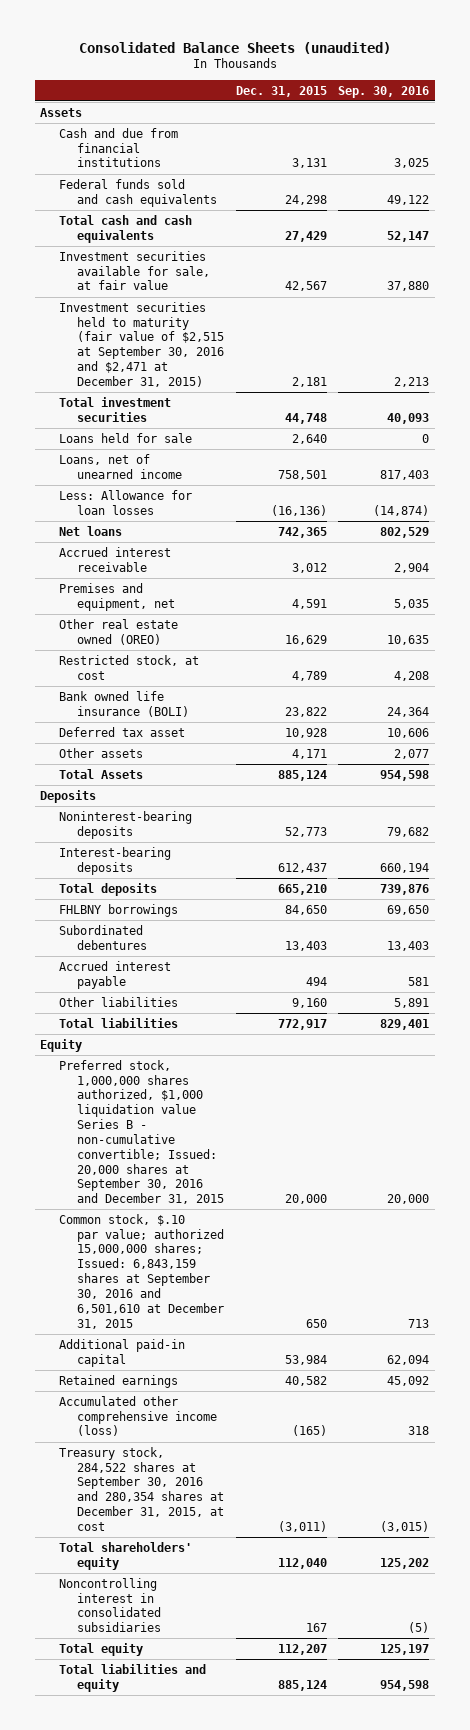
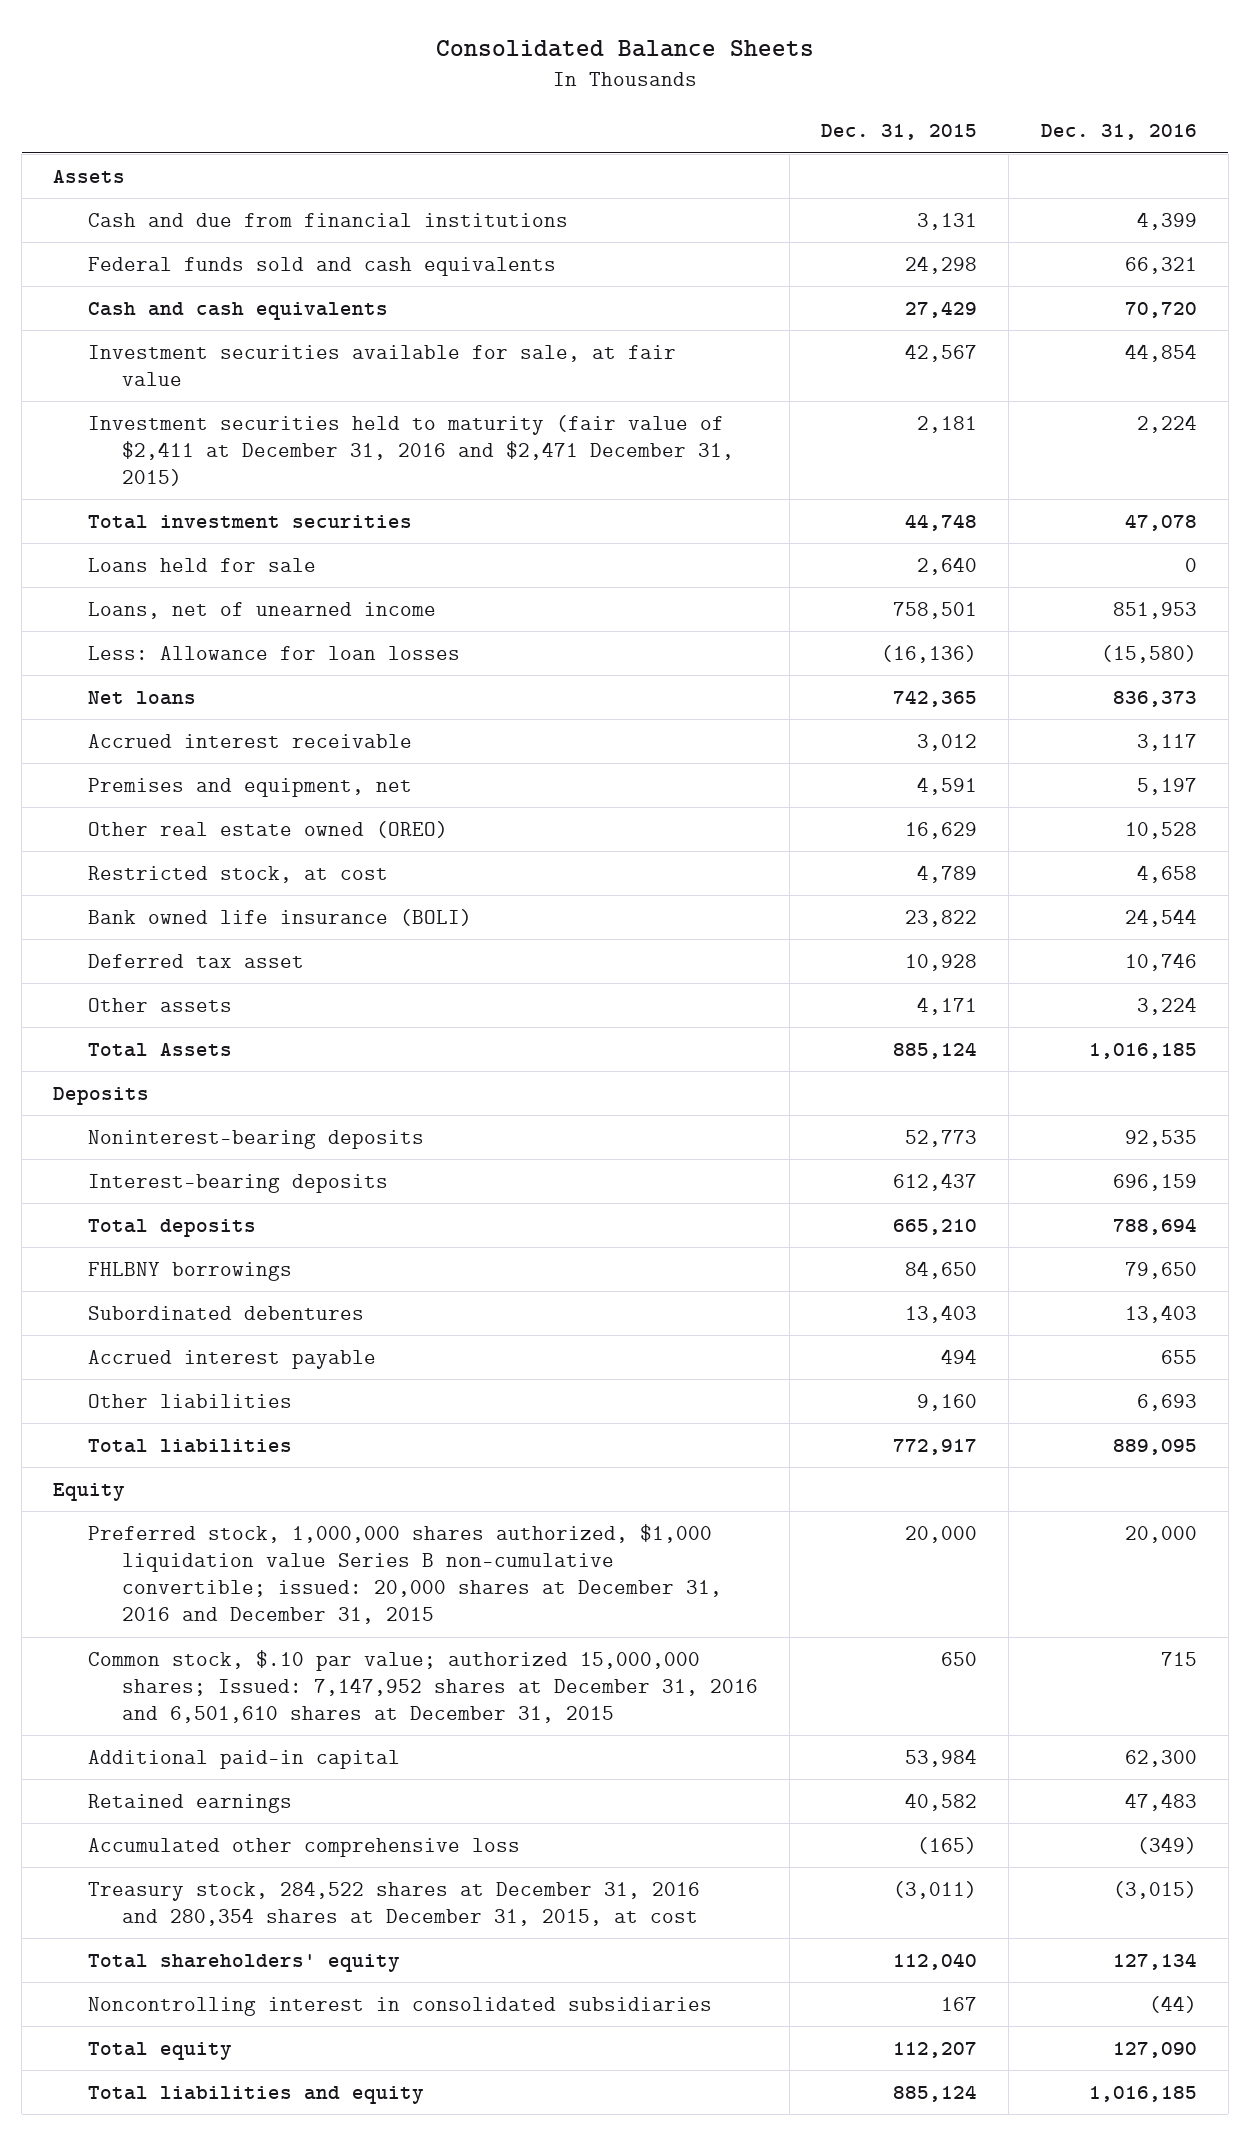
[78,41,391,54] Consolidated Balance Sheets (unaudited) -> [435,40,814,58] Consolidated Balance Sheets
[338,85,430,98] Sep. 30, 2016 -> none
none -> [1040,124,1197,141] Dec. 31, 2016
[58,214,192,243] Total cash and cash equivalents -> [87,301,388,320] Cash and cash equivalents
[58,301,225,387] Investment securities held to maturity (fair value of $2,515 at September 30, 2016 and $2,471 at December 31, 2015) -> [87,414,735,487] Investment securities held to maturity (fair value of $2,411 at December 31, 2016 and $2,471 December 31, 2015)
[58,1059,225,1205] Preferred stock, 1,000,000 shares authorized, $1,000 liquidation value Series B - non-cumulative convertible; Issued: 20,000 shares at September 30, 2016 and December 31, 2015 -> [87,1523,723,1625] Preferred stock, 1,000,000 shares authorized, $1,000 liquidation value Series B non-cumulative convertible; issued: 20,000 shares at December 31, 2016 and December 31, 2015
[58,1213,225,1329] Common stock, $.10 par value; authorized 15,000,000 shares; Issued: 6,843,159 shares at September 30, 2016 and 6,501,610 at December 31, 2015 -> [87,1649,759,1724] Common stock, $.10 par value; authorized 15,000,000 shares; Issued: 7,147,952 shares at December 31, 2016 and 6,501,610 shares at December 31, 2015
[58,1395,218,1437] Accumulated other comprehensive income (loss) -> [87,1837,520,1857] Accumulated other comprehensive loss
[58,1446,225,1531] Treasury stock, 284,522 shares at September 30, 2016 and 280,354 shares at December 31, 2015, at cost -> [87,1880,700,1926] Treasury stock, 284,522 shares at December 31, 2016 and 280,354 shares at December 31, 2015, at cost

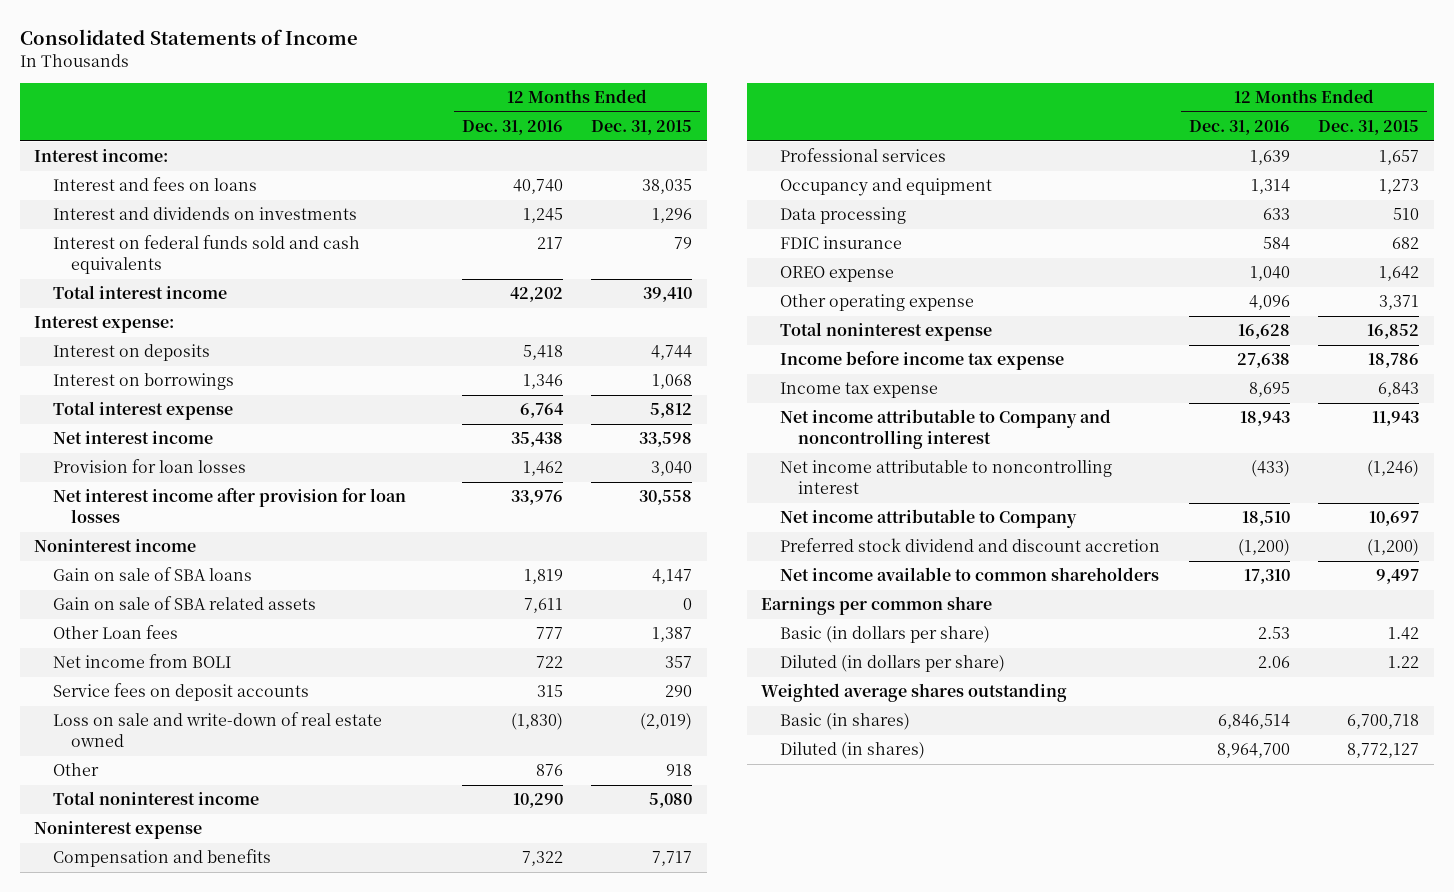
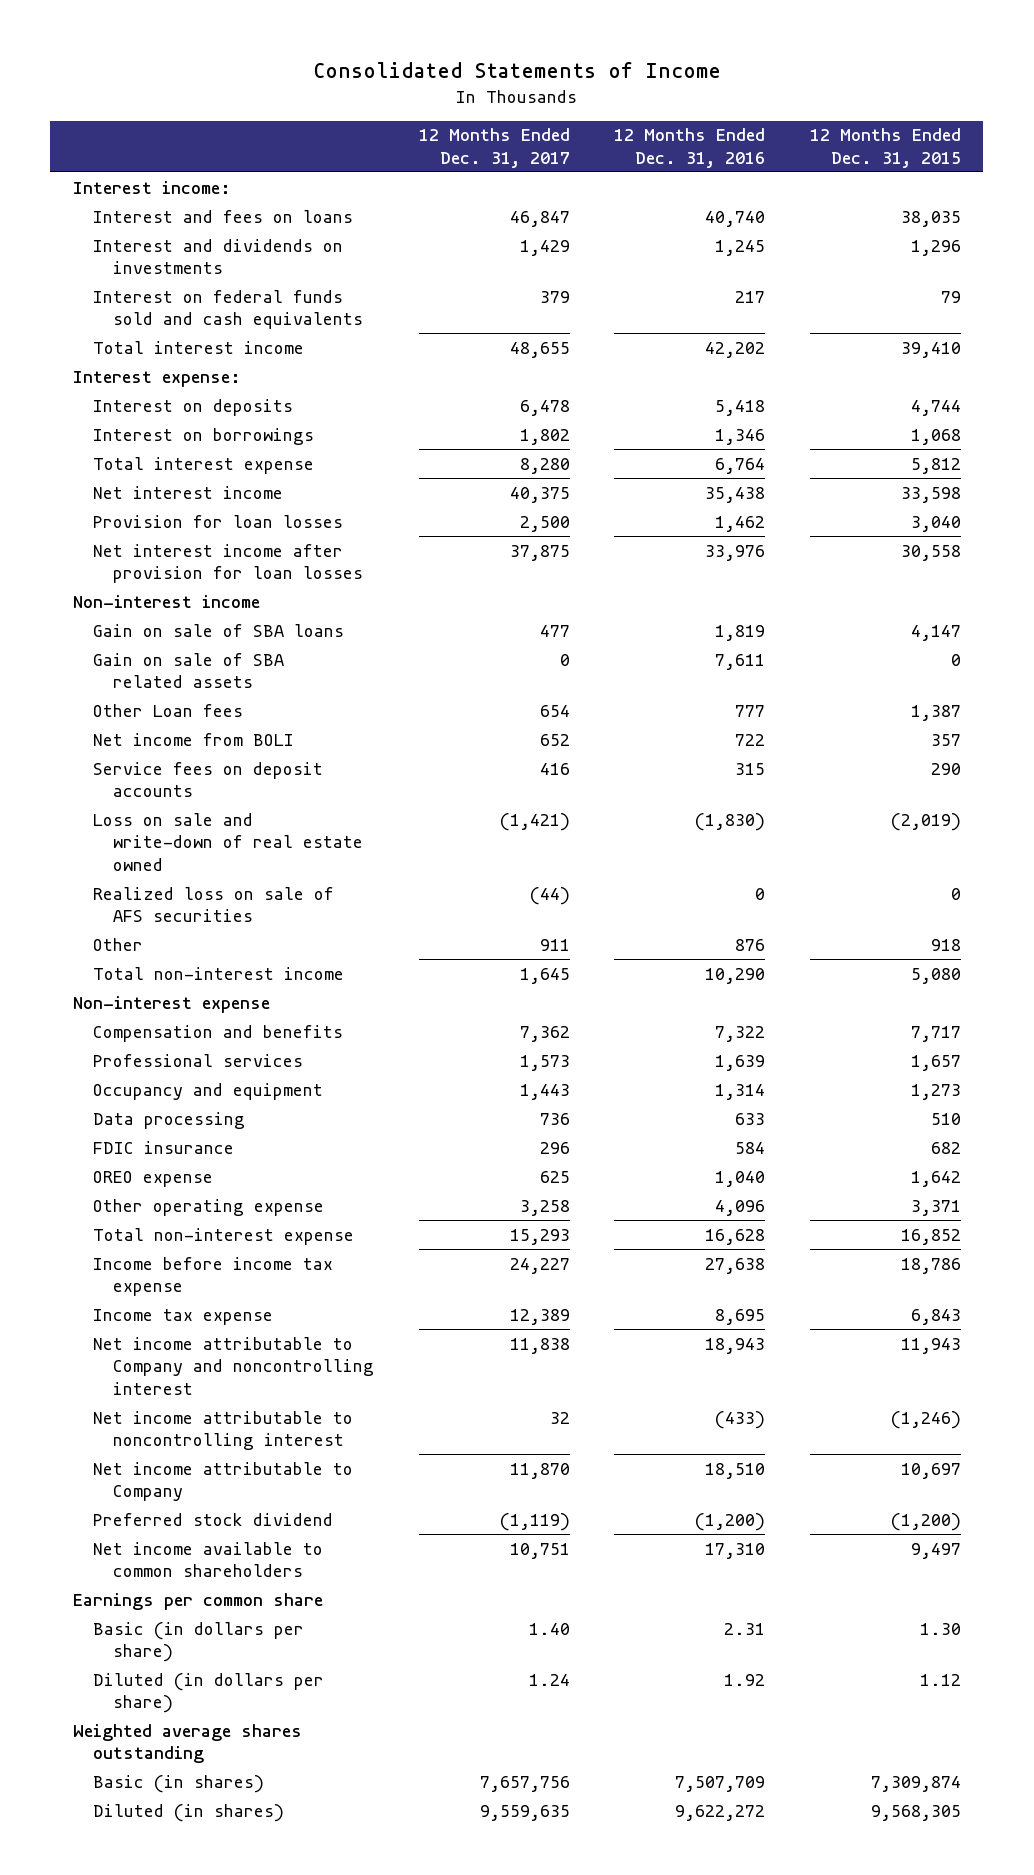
none -> [418,128,570,168] 12 Months Ended Dec. 31, 2017
[34,539,197,553] Noninterest income -> [72,594,260,608] Non-interest income
none -> [92,886,334,923] Realized loss on sale of AFS securities
[52,791,259,806] Total noninterest income -> [92,966,344,980] Total non-interest income
[34,821,203,840] Noninterest expense -> [72,995,270,1013] Non-interest expense
[779,322,992,342] Total noninterest expense -> [92,1227,354,1245] Total non-interest expense
[779,538,1160,553] Preferred stock dividend and discount accretion -> [92,1512,333,1526] Preferred stock dividend
[1257,627,1290,640] 2.53 -> [724,1622,766,1635] 2.31
[1388,627,1420,641] 1.42 -> [920,1622,962,1635] 1.30
[1257,656,1290,669] 2.06 -> [724,1673,766,1686] 1.92
[1388,656,1420,669] 1.22 -> [920,1673,962,1686] 1.12
[1217,714,1290,730] 6,846,514 -> [675,1775,766,1792] 7,507,709
[1347,714,1420,730] 6,700,718 -> [871,1775,962,1792] 7,309,874
[1216,743,1290,759] 8,964,700 -> [675,1804,766,1821] 9,622,272
[1347,743,1420,759] 8,772,127 -> [871,1804,962,1821] 9,568,305

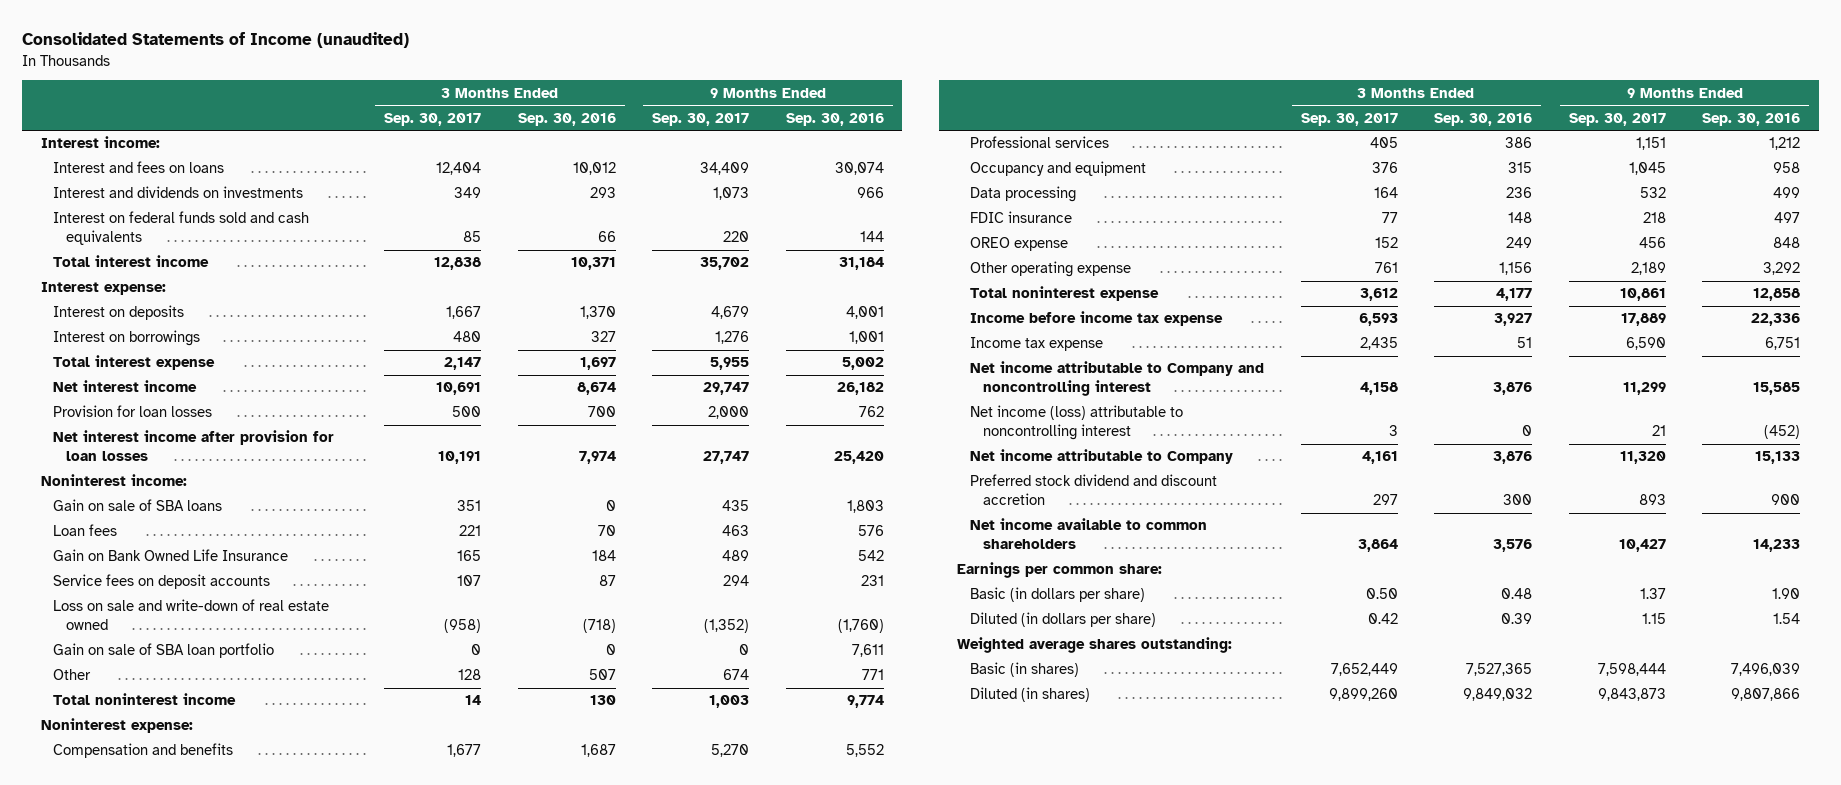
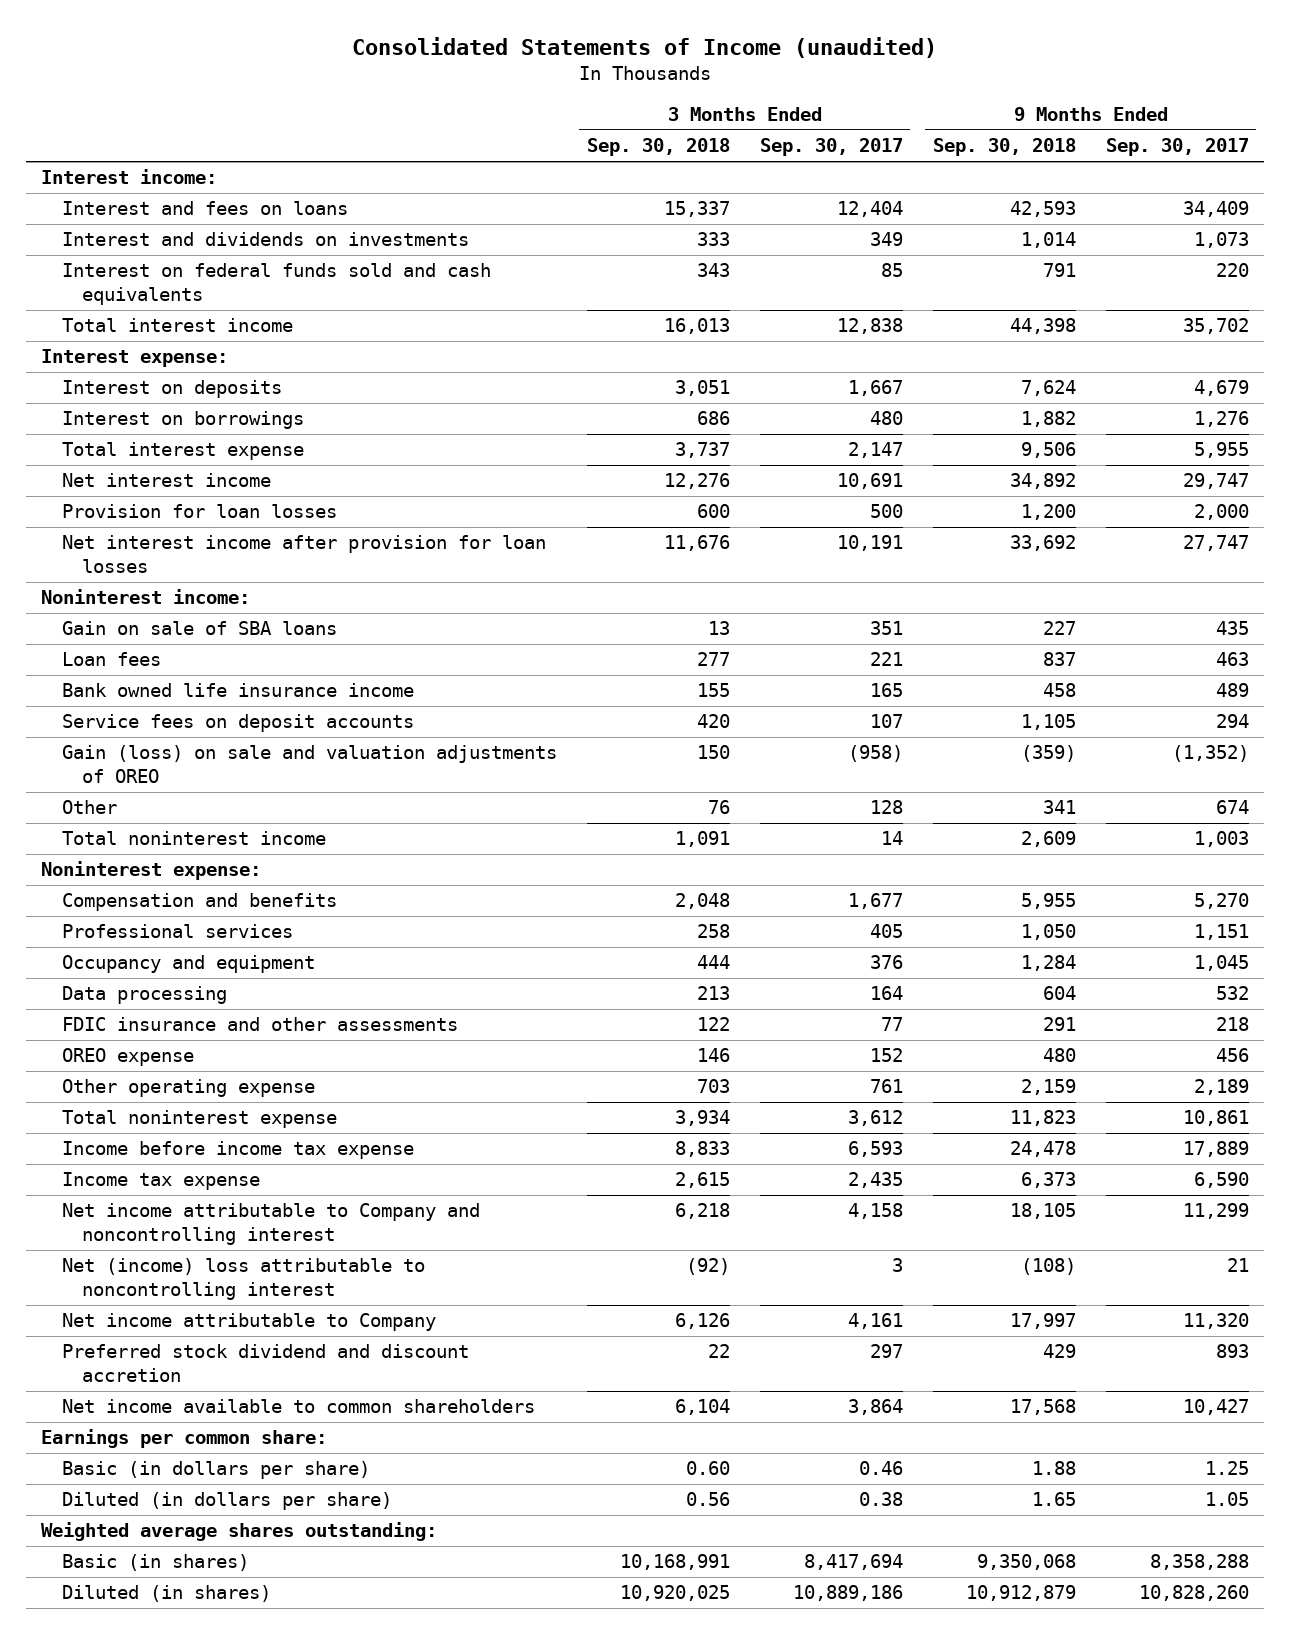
[517,112,616,126] Sep. 30, 2016 -> none
[785,112,884,126] Sep. 30, 2016 -> none
none -> [586,138,730,157] Sep. 30, 2018
none -> [932,138,1076,157] Sep. 30, 2018
[53,549,289,562] Gain on Bank Owned Life Insurance -> [61,683,414,698] Bank owned life insurance income
[53,643,275,659] Gain on sale of SBA loan portfolio -> none
[53,599,330,631] Loss on sale and write-down of real estate owned -> [61,745,557,783] Gain (loss) on sale and valuation adjustments of OREO
[970,211,1073,224] FDIC insurance -> [61,1017,458,1032] FDIC insurance and other assessments
[970,405,1184,441] Net income (loss) attributable to noncontrolling interest -> [61,1258,425,1300] Net (income) loss attributable to noncontrolling interest
[1365,588,1398,600] 0.50 -> [858,1461,903,1476] 0.46
[1639,588,1666,600] 1.37 -> [1204,1461,1249,1476] 1.25
[1367,613,1398,625] 0.42 -> [858,1492,903,1507] 0.38
[1641,613,1666,625] 1.15 -> [1204,1492,1249,1507] 1.05
[1330,663,1398,677] 7,652,449 -> [803,1554,903,1571] 8,417,694
[1597,663,1666,677] 7,598,444 -> [1149,1554,1249,1571] 8,358,288
[1328,688,1398,702] 9,899,260 -> [792,1585,903,1602] 10,889,186
[1597,688,1666,702] 9,843,873 -> [1138,1585,1249,1602] 10,828,260

